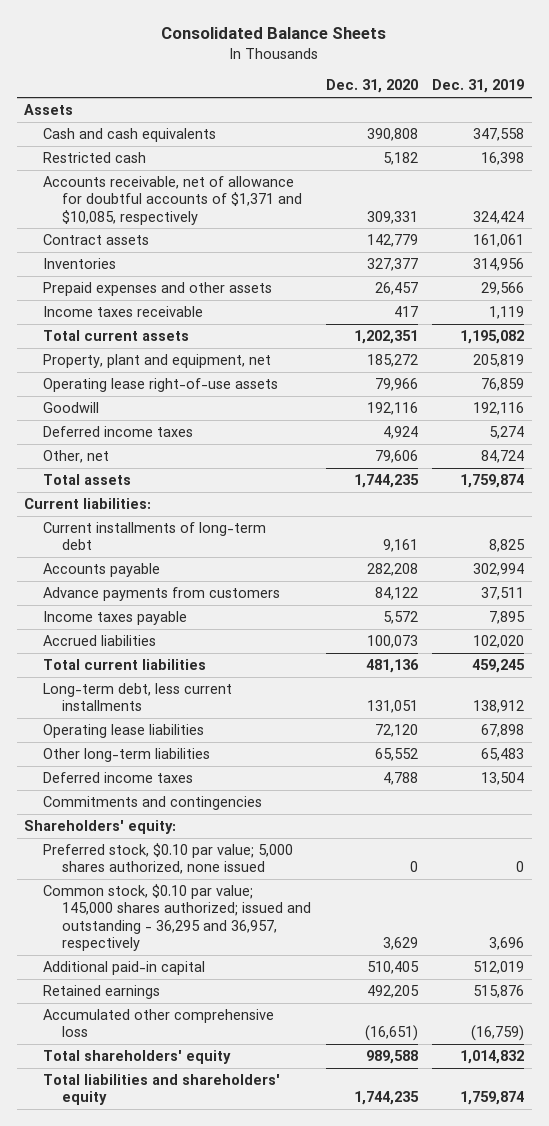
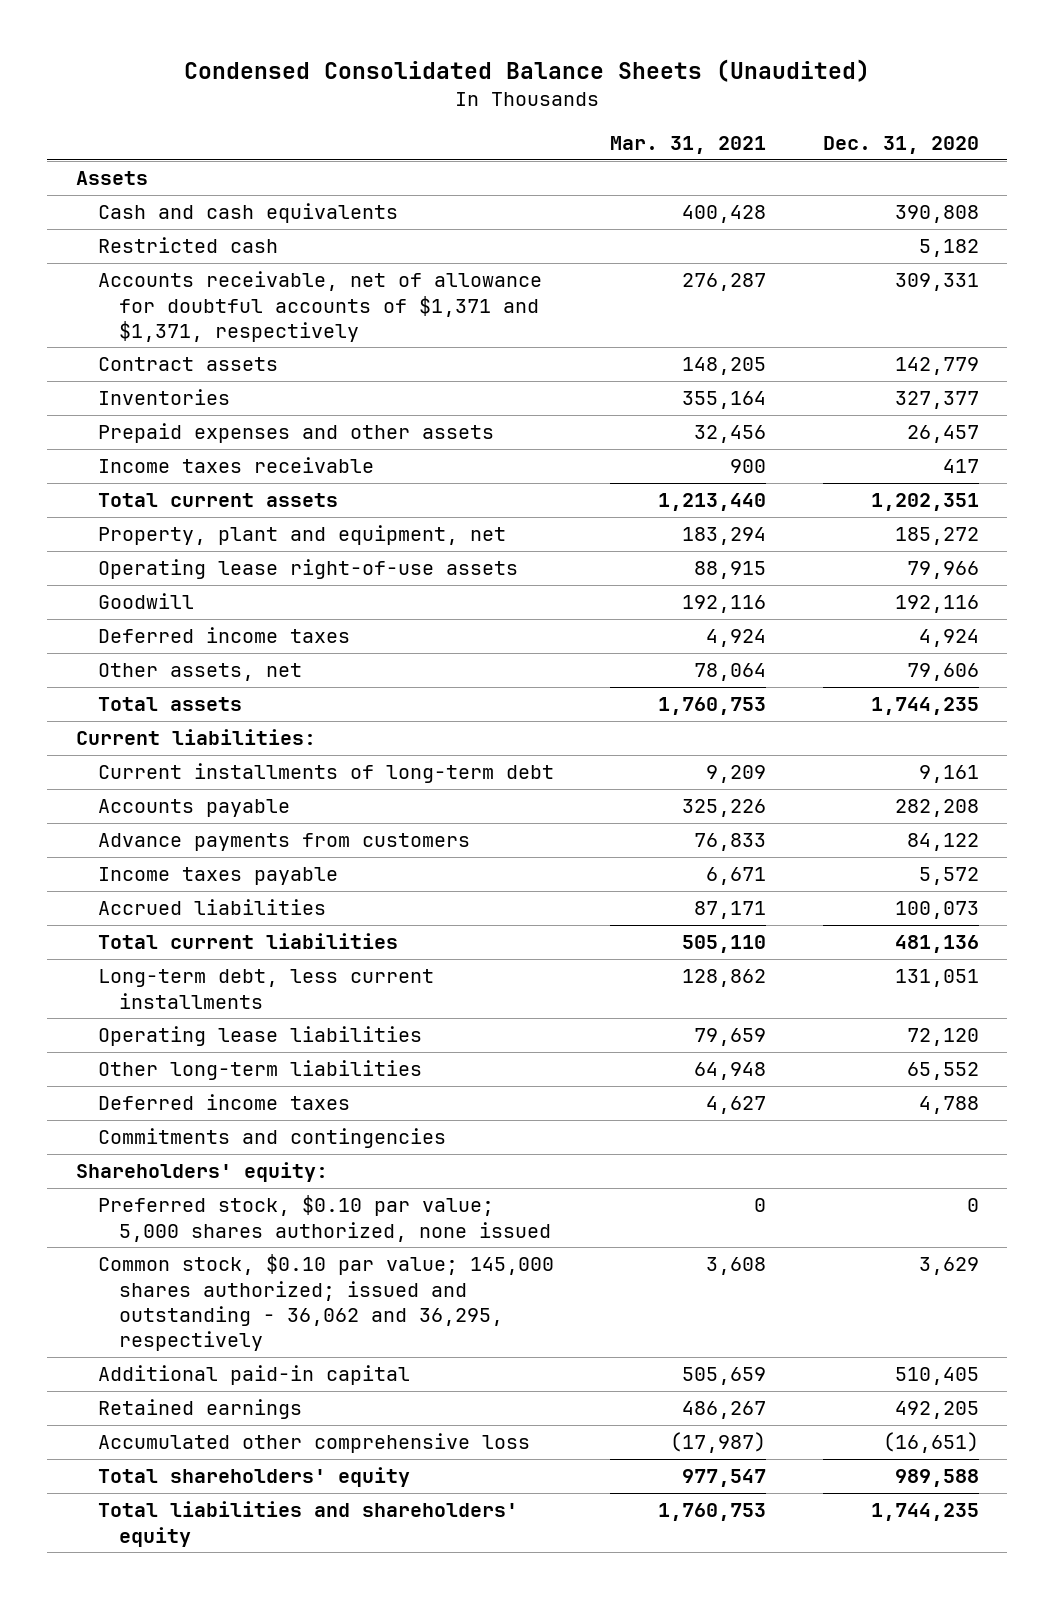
[161,27,387,40] Consolidated Balance Sheets -> [184,58,871,82] Condensed Consolidated Balance Sheets (Unaudited)
[432,79,525,94] Dec. 31, 2019 -> none
none -> [610,136,767,155] Mar. 31, 2021
[43,176,302,225] Accounts receivable, net of allowance for doubtful accounts of $1,371 and $10,085, respectively -> [97,271,542,342] Accounts receivable, net of allowance for doubtful accounts of $1,371 and $1,371, respectively
[43,450,110,464] Other, net -> [97,663,302,682] Other assets, net
[43,884,311,951] Common stock, $0.10 par value; 145,000 shares authorized; issued and outstanding - 36,295 and 36,957, respectively -> [97,1254,554,1352] Common stock, $0.10 par value; 145,000 shares authorized; issued and outstanding - 36,062 and 36,295, respectively

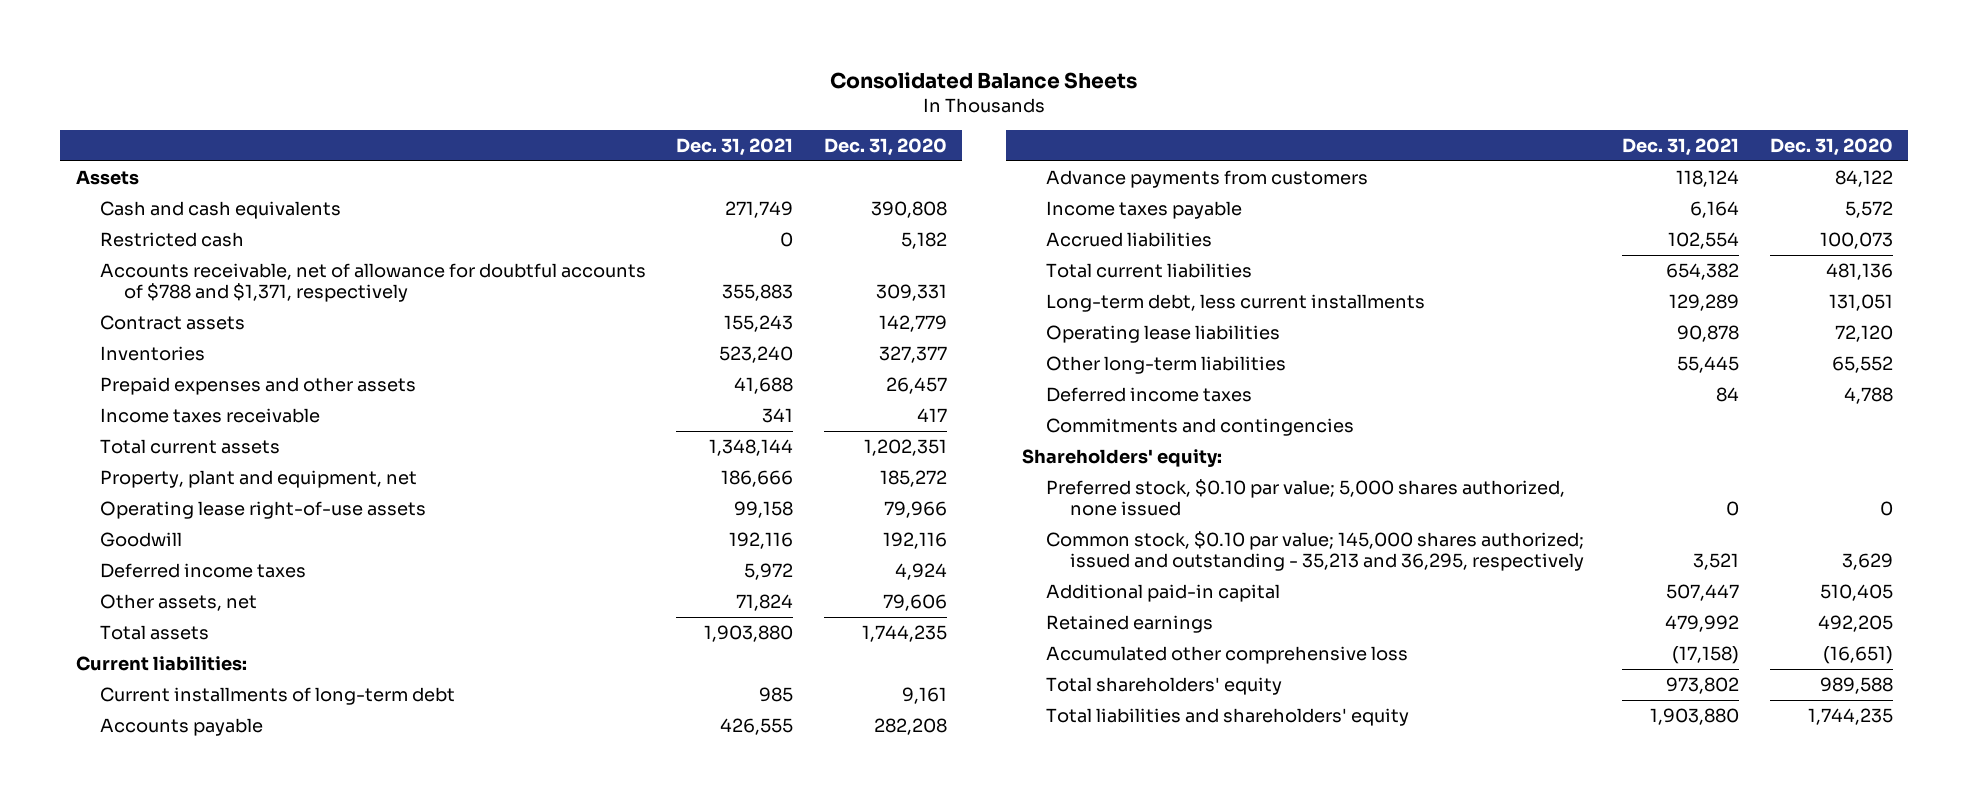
[184,58,871,82] Condensed Consolidated Balance Sheets (Unaudited) -> [830,72,1138,90] Consolidated Balance Sheets
[610,136,767,155] Mar. 31, 2021 -> none
none -> [676,138,794,157] Dec. 31, 2021
[97,271,542,342] Accounts receivable, net of allowance for doubtful accounts of $1,371 and $1,371, respectively -> [99,262,646,303] Accounts receivable, net of allowance for doubtful accounts of $788 and $1,371, respectively
[97,1254,554,1352] Common stock, $0.10 par value; 145,000 shares authorized; issued and outstanding - 36,062 and 36,295, respectively -> [1045,530,1584,572] Common stock, $0.10 par value; 145,000 shares authorized; issued and outstanding - 35,213 and 36,295, respectively

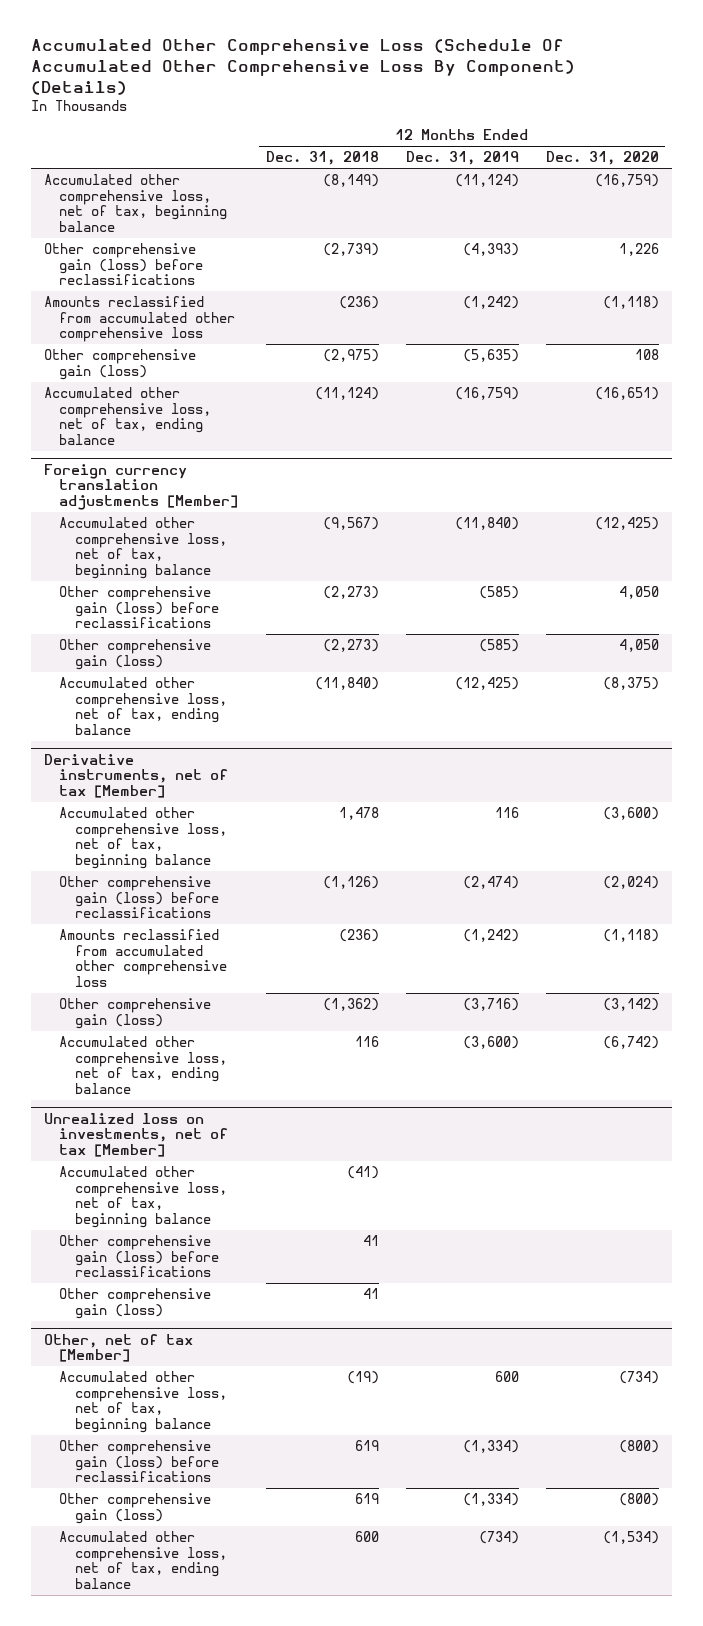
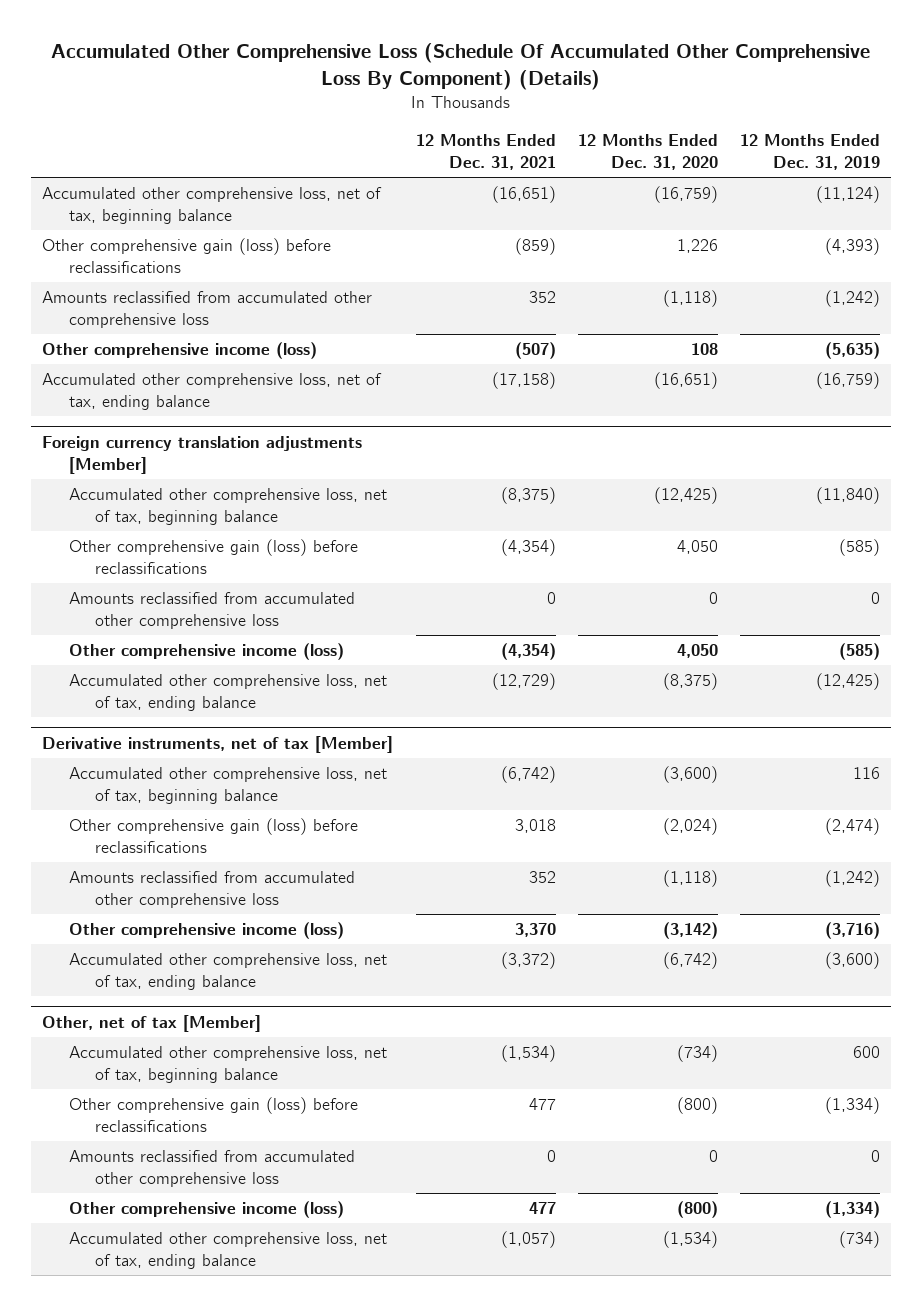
[265,151,379,166] Dec. 31, 2018 -> none
none -> [415,134,556,171] 12 Months Ended Dec. 31, 2021
[44,349,197,380] Other comprehensive gain (loss) -> [42,342,318,360] Other comprehensive income (loss)
none -> [68,592,355,629] Amounts reclassified from accumulated other comprehensive loss
[59,639,212,670] Other comprehensive gain (loss) -> [68,643,344,661] Other comprehensive income (loss)
[59,998,212,1029] Other comprehensive gain (loss) -> [68,922,344,940] Other comprehensive income (loss)
[44,1112,229,1157] Unrealized loss on investments, net of tax [Member] -> none
[59,1166,227,1228] Accumulated other comprehensive loss, net of tax, beginning balance -> none
[59,1235,219,1278] Other comprehensive gain (loss) before reclassifications -> none
[59,1288,212,1319] Other comprehensive gain (loss) -> none
none -> [68,1150,355,1187] Amounts reclassified from accumulated other comprehensive loss
[59,1493,212,1524] Other comprehensive gain (loss) -> [68,1201,344,1219] Other comprehensive income (loss)

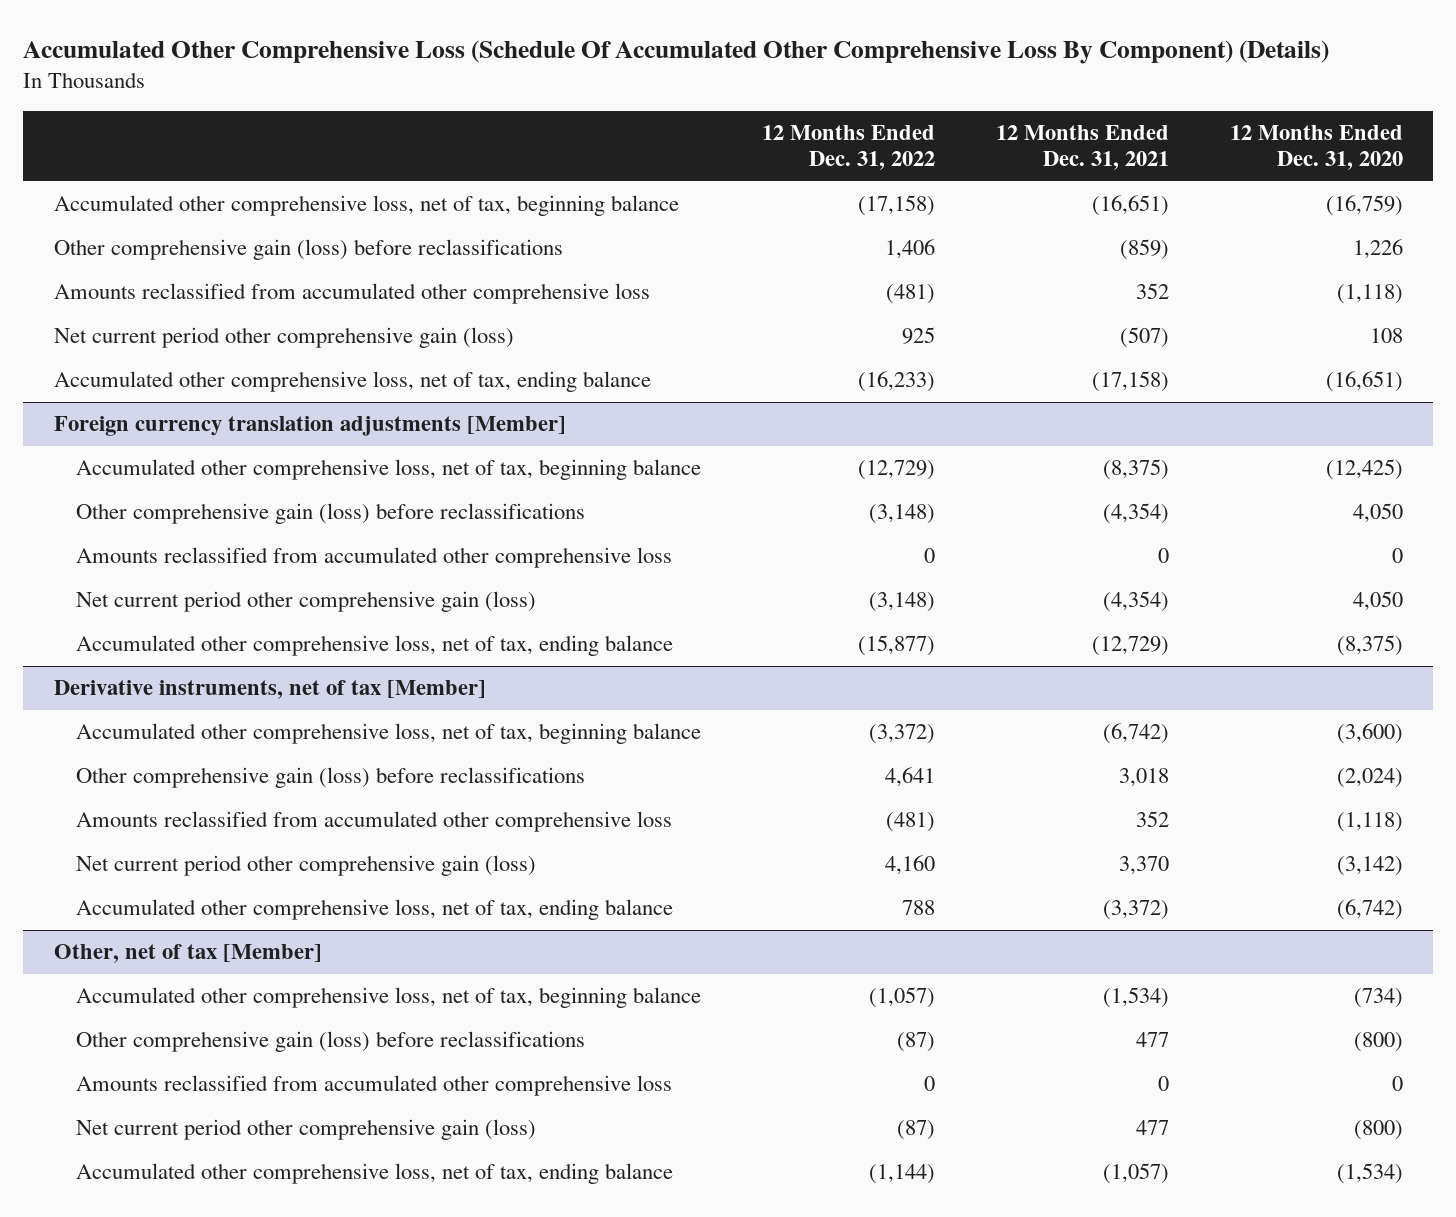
[740,134,881,171] 12 Months Ended Dec. 31, 2019 -> none
none -> [761,124,935,170] 12 Months Ended Dec. 31, 2022
[42,342,318,360] Other comprehensive income (loss) -> [53,327,514,349] Net current period other comprehensive gain (loss)
[68,643,344,661] Other comprehensive income (loss) -> [76,591,537,613] Net current period other comprehensive gain (loss)
[68,922,344,940] Other comprehensive income (loss) -> [76,855,537,877] Net current period other comprehensive gain (loss)
[68,1201,344,1219] Other comprehensive income (loss) -> [76,1119,537,1141] Net current period other comprehensive gain (loss)

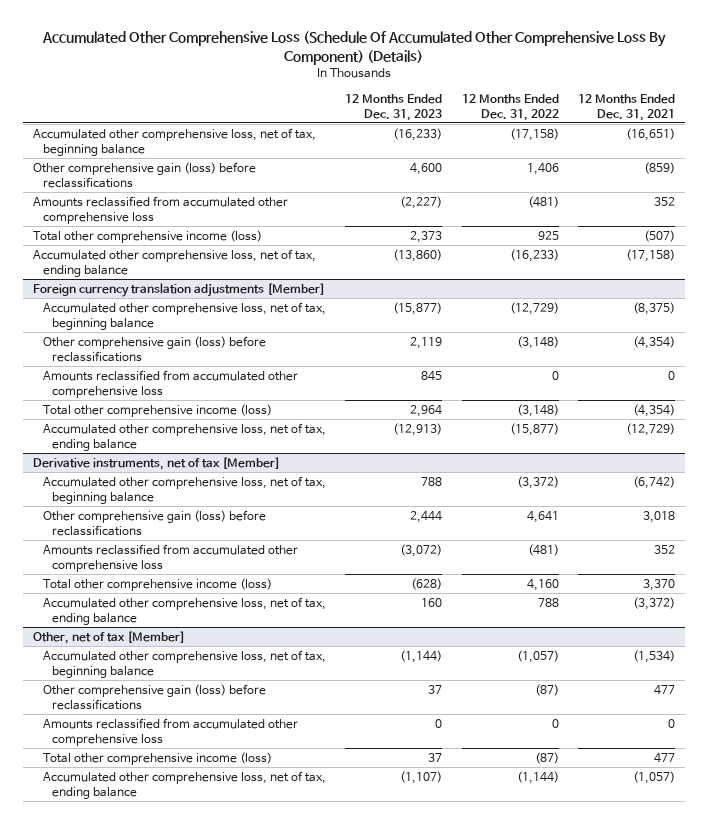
[1229,124,1403,170] 12 Months Ended Dec. 31, 2020 -> none
none -> [345,94,443,121] 12 Months Ended Dec. 31, 2023
[53,327,514,349] Net current period other comprehensive gain (loss) -> [33,230,263,244] Total other comprehensive income (loss)
[76,591,537,613] Net current period other comprehensive gain (loss) -> [42,404,272,418] Total other comprehensive income (loss)
[76,855,537,877] Net current period other comprehensive gain (loss) -> [42,578,272,592] Total other comprehensive income (loss)
[76,1119,537,1141] Net current period other comprehensive gain (loss) -> [42,752,272,766] Total other comprehensive income (loss)

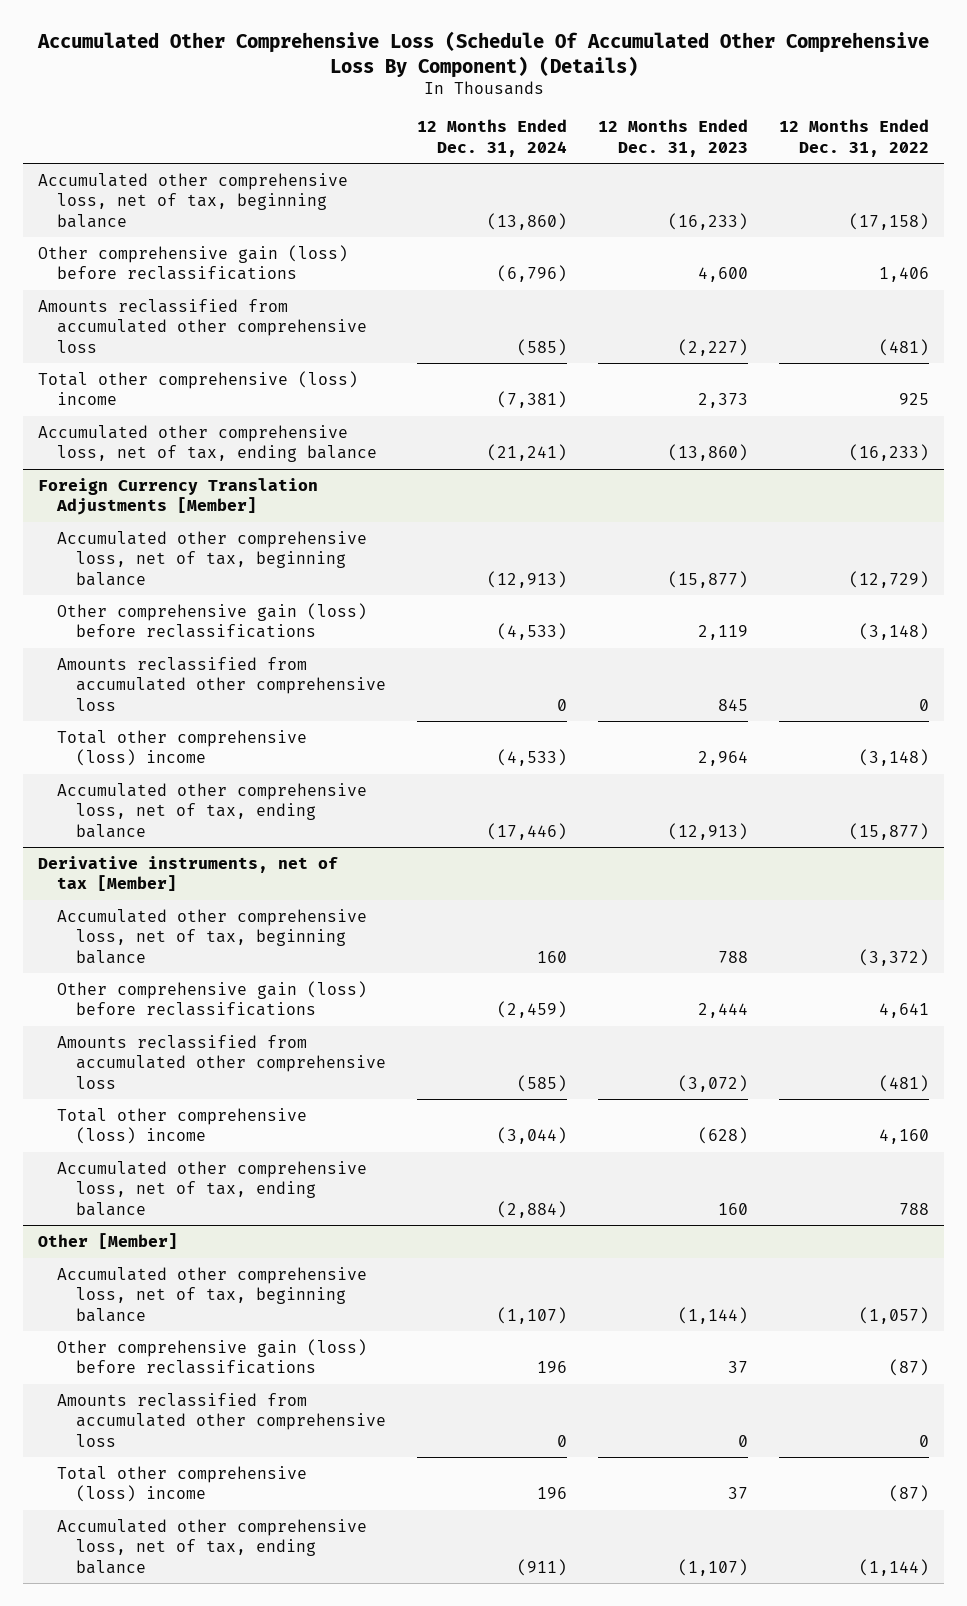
[578,94,676,121] 12 Months Ended Dec. 31, 2021 -> none
none -> [416,119,567,157] 12 Months Ended Dec. 31, 2024
[33,230,263,244] Total other comprehensive income (loss) -> [38,370,359,406] Total other comprehensive (loss) income
[33,283,326,298] Foreign currency translation adjustments [Member] -> [38,477,319,516] Foreign Currency Translation Adjustments [Member]
[42,404,272,418] Total other comprehensive income (loss) -> [57,729,308,767] Total other comprehensive (loss) income
[42,578,272,592] Total other comprehensive income (loss) -> [57,1107,308,1145] Total other comprehensive (loss) income
[33,631,186,645] Other, net of tax [Member] -> [38,1232,179,1249] Other [Member]
[42,752,272,766] Total other comprehensive income (loss) -> [57,1465,308,1503] Total other comprehensive (loss) income

